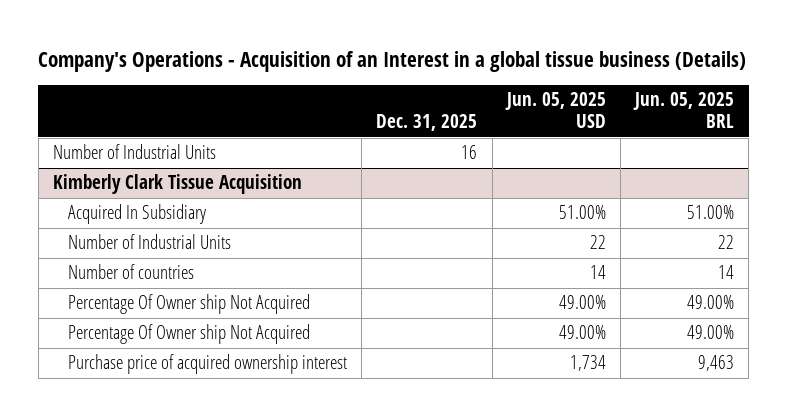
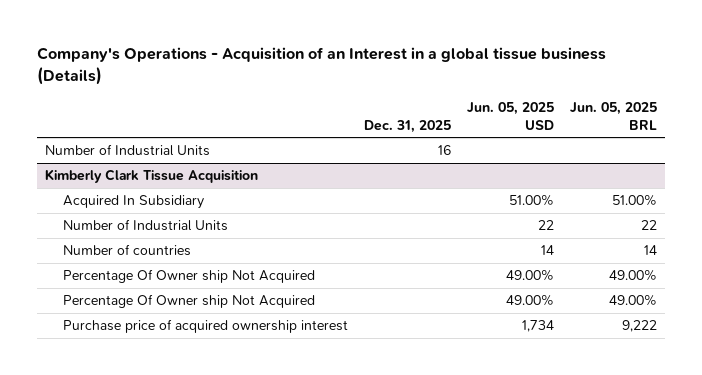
[698,355,735,372] 9,463 -> [621,320,657,333] 9,222

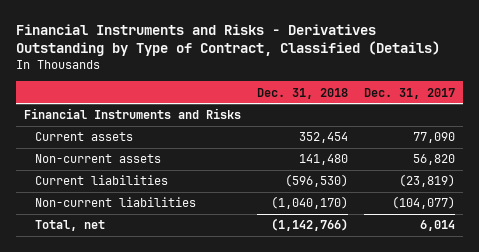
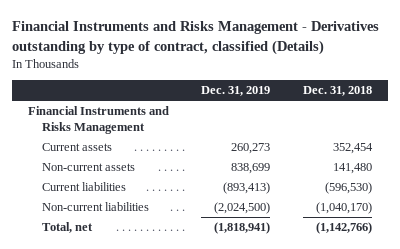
[16,23,441,57] Financial Instruments and Risks - Derivatives Outstanding by Type of Contract, Classified (Details) -> [11,21,379,55] Financial Instruments and Risks Management - Derivatives outstanding by type of contract, classified (Details)
[364,87,456,99] Dec. 31, 2017 -> none
none -> [201,86,271,97] Dec. 31, 2019
[24,108,242,120] Financial Instruments and Risks -> [27,106,169,134] Financial Instruments and Risks Management

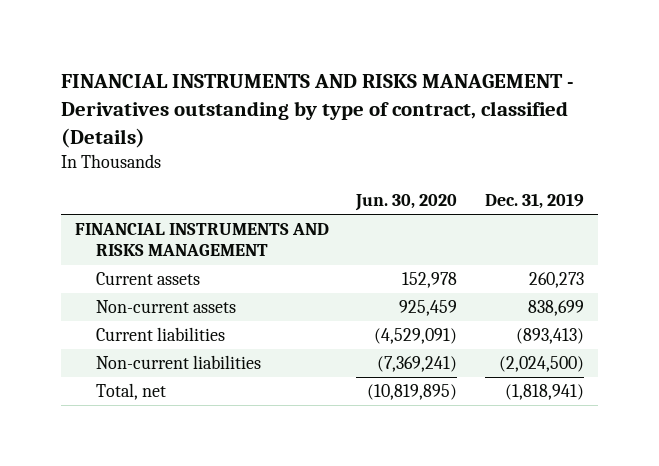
[11,21,379,55] Financial Instruments and Risks Management - Derivatives outstanding by type of contract, classified (Details) -> [60,74,574,148] FINANCIAL INSTRUMENTS AND RISKS MANAGEMENT - Derivatives outstanding by type of contract, classified (Details)
[303,86,373,97] Dec. 31, 2018 -> none
none -> [355,194,458,212] Jun. 30, 2020
[27,106,169,134] Financial Instruments and Risks Management -> [74,223,329,257] FINANCIAL INSTRUMENTS AND RISKS MANAGEMENT

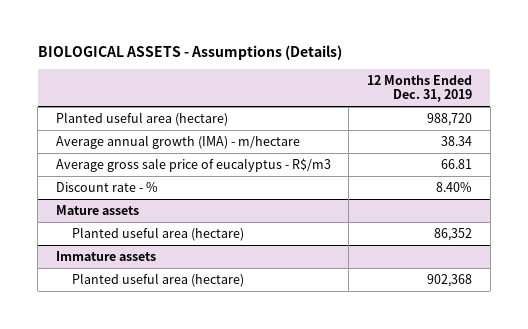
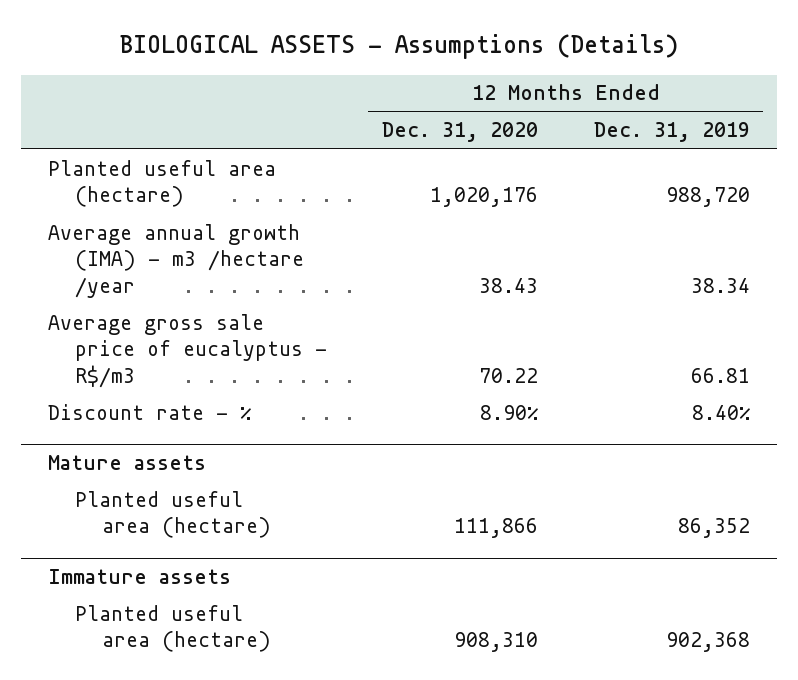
none -> [382,122,539,143] Dec. 31, 2020
[55,134,300,149] Average annual growth (IMA) - m/hectare -> [48,223,305,298] Average annual growth (IMA) - m3 /hectare /year

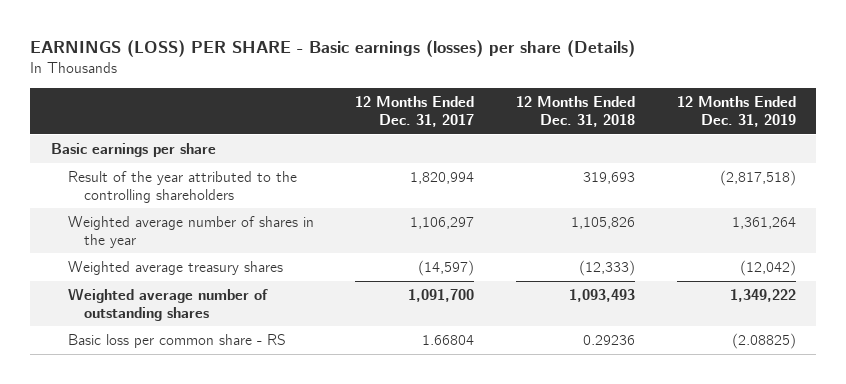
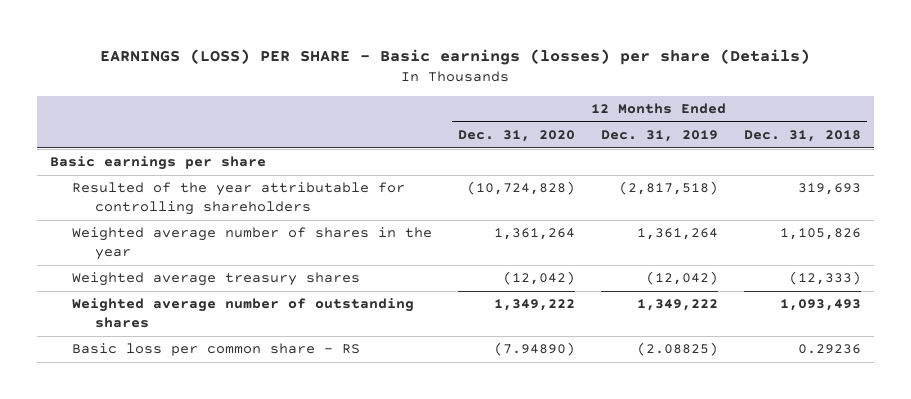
[355,96,475,127] 12 Months Ended Dec. 31, 2017 -> none
none -> [458,129,576,142] Dec. 31, 2020
[67,171,297,203] Result of the year attributed to the controlling shareholders -> [72,182,406,216] Resulted of the year attributable for controlling shareholders

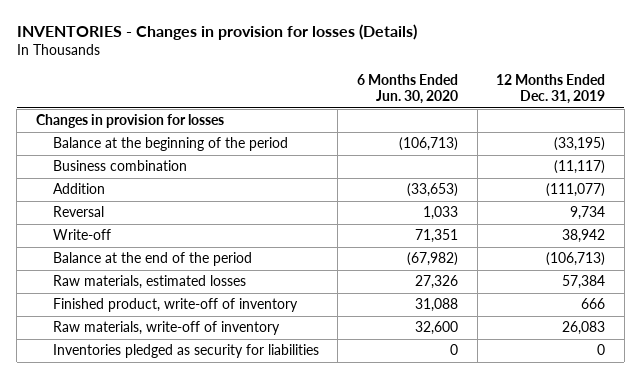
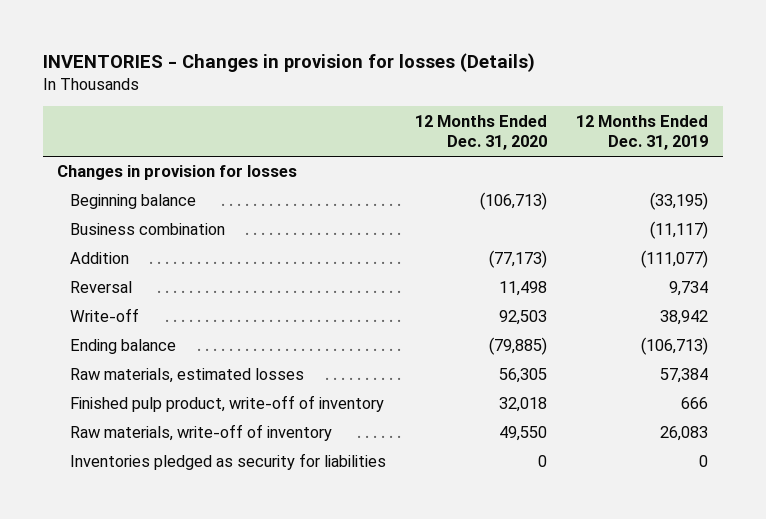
[357,73,459,105] 6 Months Ended Jun. 30, 2020 -> none
none -> [415,114,548,151] 12 Months Ended Dec. 31, 2020
[52,137,288,152] Balance at the beginning of the period -> [69,194,196,210] Beginning balance
[52,252,252,267] Balance at the end of the period -> [69,339,176,355] Ending balance
[52,298,298,313] Finished product, write-off of inventory -> [69,395,384,413] Finished pulp product, write-off of inventory

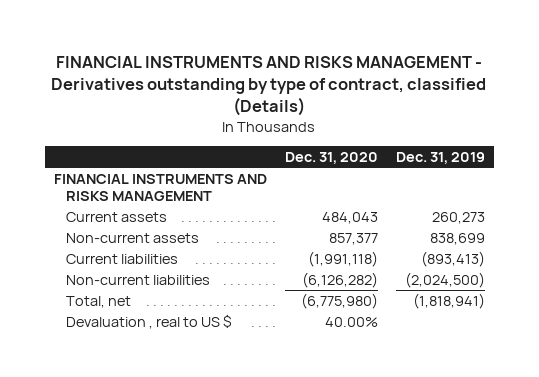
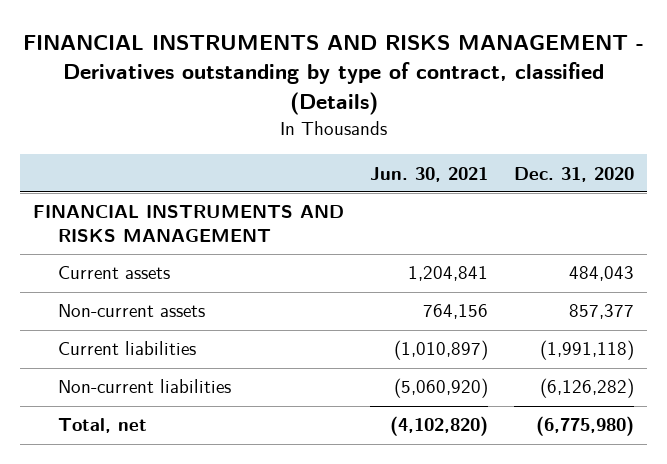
[395,151,485,164] Dec. 31, 2019 -> none
none -> [370,166,489,182] Jun. 30, 2021
[66,313,233,329] Devaluation , real to US $ -> none

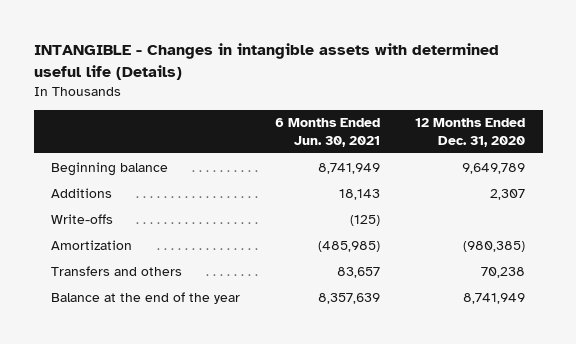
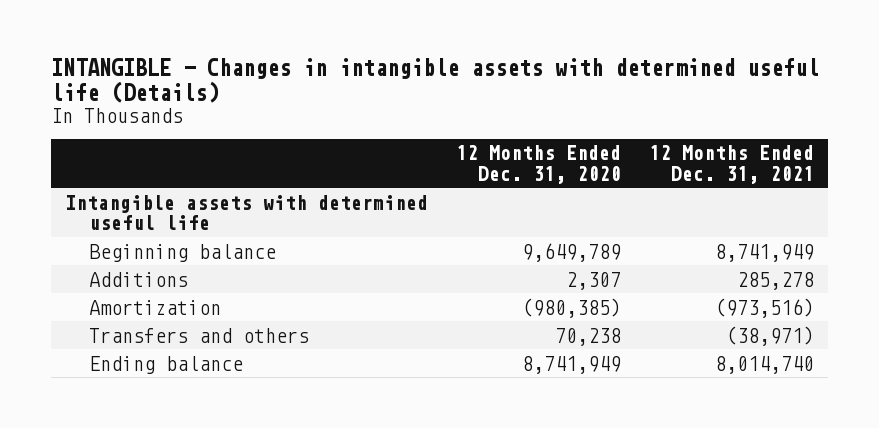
[275,118,381,147] 6 Months Ended Jun. 30, 2021 -> none
none -> [648,145,814,184] 12 Months Ended Dec. 31, 2021
none -> [64,194,428,230] Intangible assets with determined useful life
[51,213,114,224] Write-offs -> none
[51,291,241,304] Balance at the end of the year -> [89,355,244,374] Ending balance

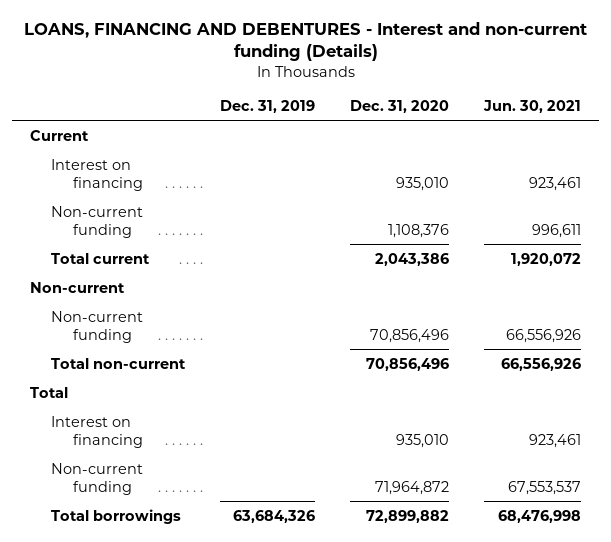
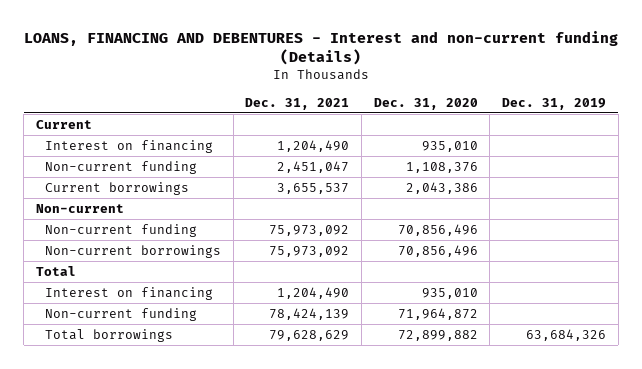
[483,99,582,113] Jun. 30, 2021 -> none
none -> [245,97,350,110] Dec. 31, 2021
[51,252,151,264] Total current -> [45,181,190,195] Current borrowings
[51,357,187,369] Total non-current -> [45,244,222,258] Non-current borrowings

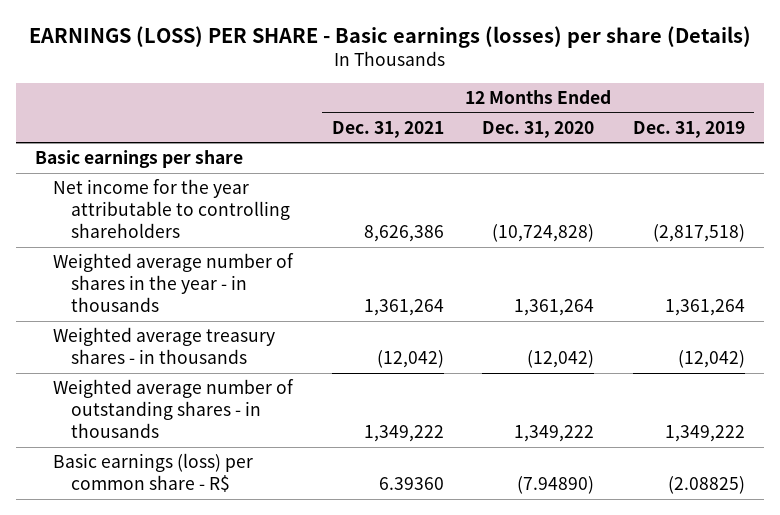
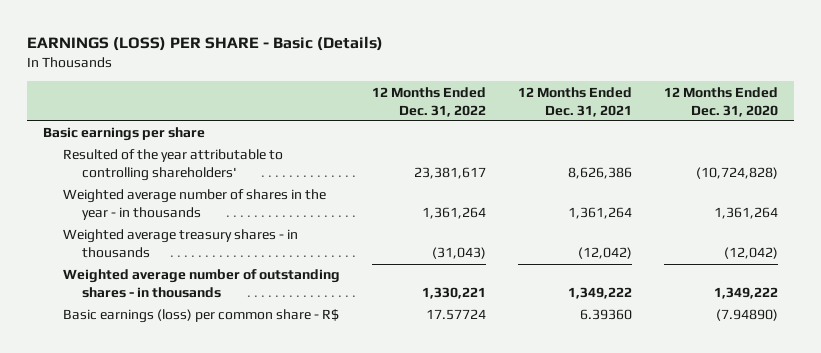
[28,25,751,48] EARNINGS (LOSS) PER SHARE - Basic earnings (losses) per share (Details) -> [26,36,383,52] EARNINGS (LOSS) PER SHARE - Basic (Details)
[632,120,745,138] Dec. 31, 2019 -> none
none -> [371,86,486,117] 12 Months Ended Dec. 31, 2022
[52,179,290,239] Net income for the year attributable to controlling shareholders -> [62,149,283,182] Resulted of the year attributable to controlling shareholders'

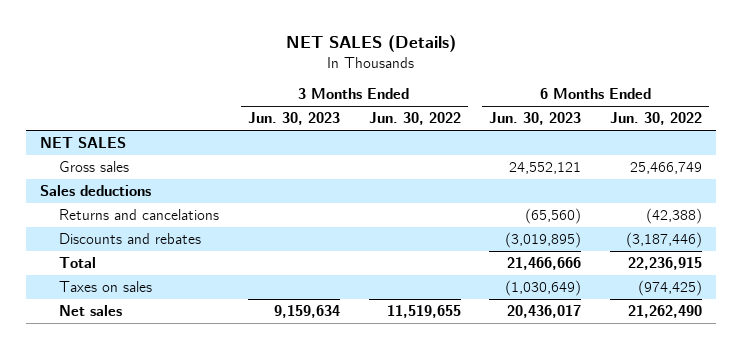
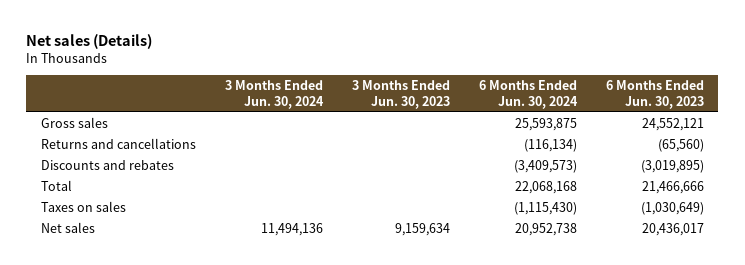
[285,35,456,53] NET SALES (Details) -> [26,33,153,49] Net sales (Details)
[368,112,461,126] Jun. 30, 2022 -> none
[610,112,703,126] Jun. 30, 2022 -> none
none -> [224,80,324,109] 3 Months Ended Jun. 30, 2024
none -> [478,80,578,109] 6 Months Ended Jun. 30, 2024
[39,137,126,149] NET SALES -> none
[39,185,151,197] Sales deductions -> none
[59,209,220,221] Returns and cancelations -> [40,138,196,150] Returns and cancellations

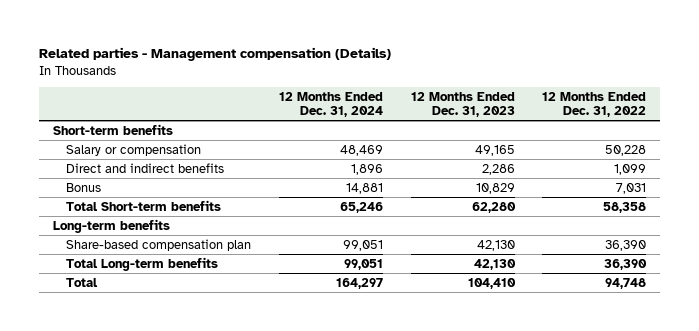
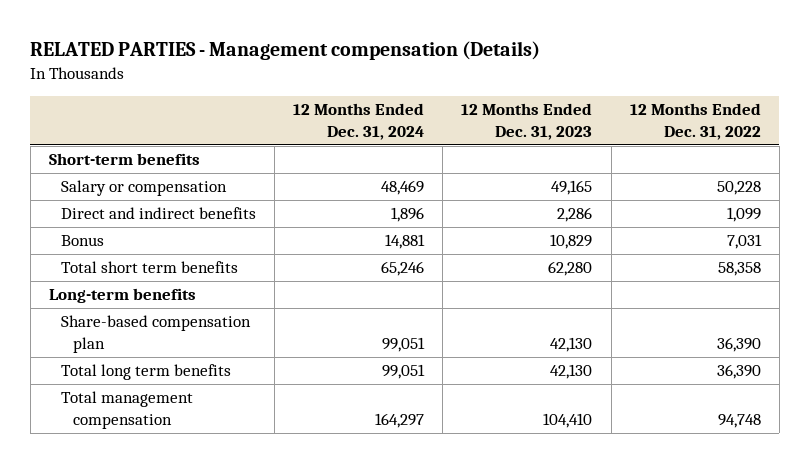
[39,47,392,62] Related parties - Management compensation (Details) -> [30,41,541,61] RELATED PARTIES - Management compensation (Details)
[66,199,222,211] Total Short-term benefits -> [60,261,238,274] Total short term benefits
[66,256,219,271] Total Long-term benefits -> [60,364,231,381] Total long term benefits
[66,277,99,287] Total -> [60,391,193,429] Total management compensation

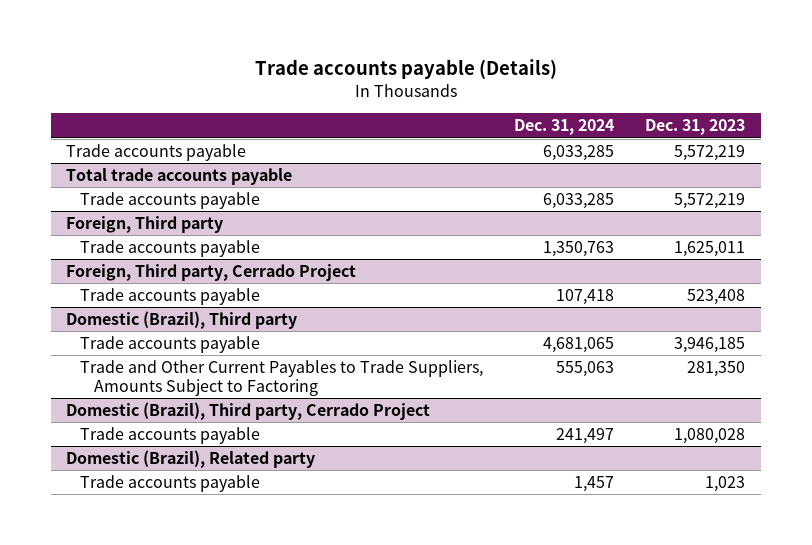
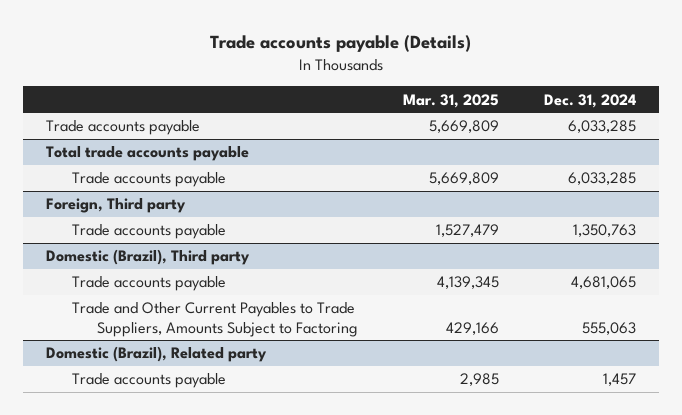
[645,119,746,136] Dec. 31, 2023 -> none
none -> [403,93,500,108] Mar. 31, 2025
[66,264,357,282] Foreign, Third party, Cerrado Project -> none
[80,288,261,306] Trade accounts payable -> none
[66,402,431,421] Domestic (Brazil), Third party, Cerrado Project -> none
[80,427,261,445] Trade accounts payable -> none

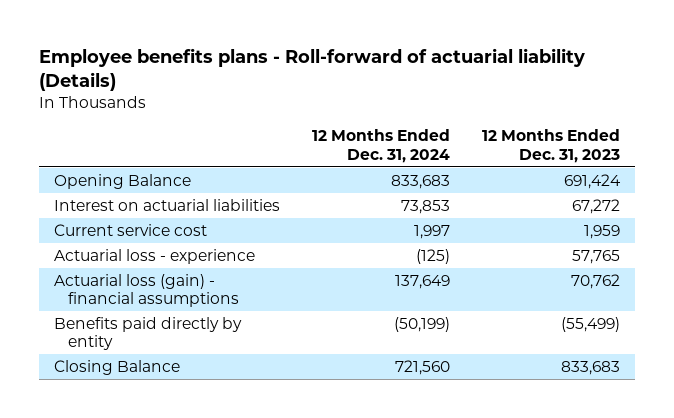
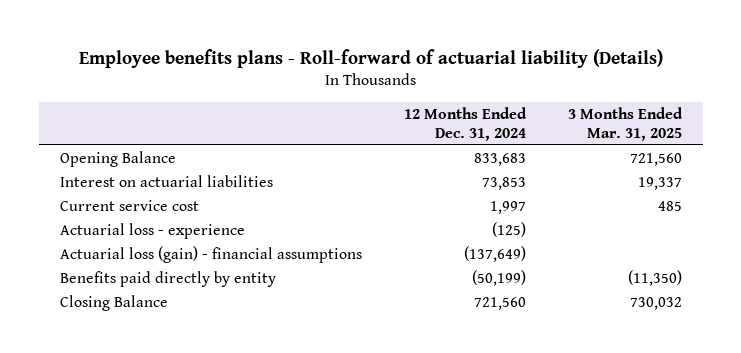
[481,129,620,163] 12 Months Ended Dec. 31, 2023 -> none
none -> [567,106,683,141] 3 Months Ended Mar. 31, 2025
[394,274,450,289] 137,649 -> [463,246,526,263] (137,649)

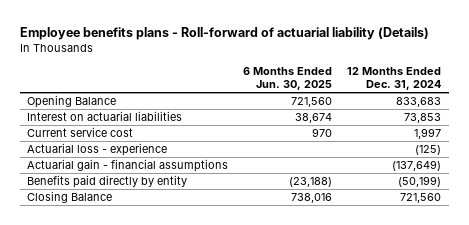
[567,106,683,141] 3 Months Ended Mar. 31, 2025 -> none
none -> [243,66,333,90] 6 Months Ended Jun. 30, 2025
[59,246,362,264] Actuarial loss (gain) - financial assumptions -> [27,159,229,173] Actuarial gain - financial assumptions

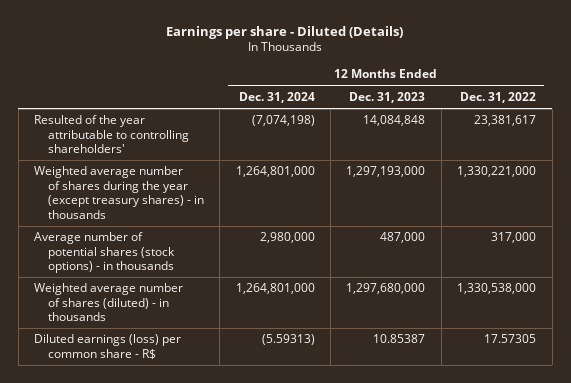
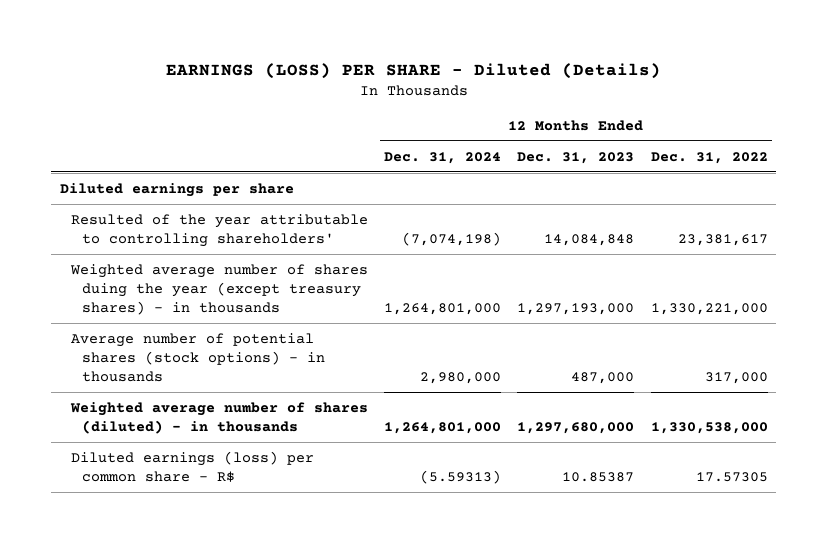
[166,26,404,40] Earnings per share - Diluted (Details) -> [165,62,661,79] EARNINGS (LOSS) PER SHARE - Diluted (Details)
none -> [59,182,294,197] Diluted earnings per share
[34,166,204,219] Weighted average number of shares during the year (except treasury shares) - in thousands -> [69,263,368,316] Weighted average number of shares duing the year (except treasury shares) - in thousands

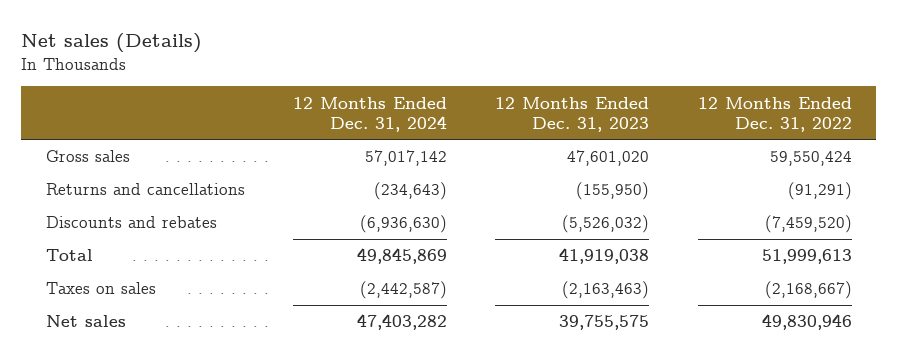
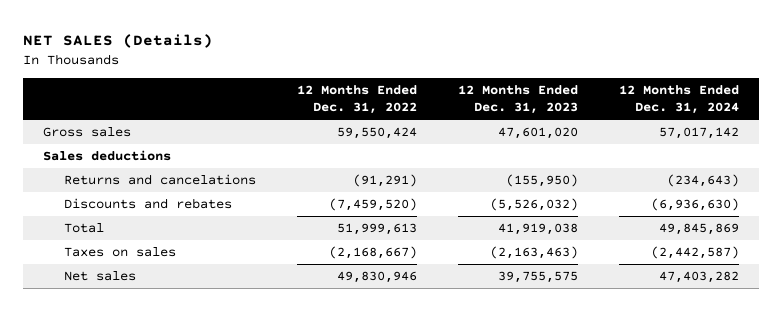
[21,33,203,54] Net sales (Details) -> [22,33,213,48] NET SALES (Details)
none -> [43,150,172,162] Sales deductions
[45,183,245,196] Returns and cancellations -> [64,174,257,186] Returns and cancelations

